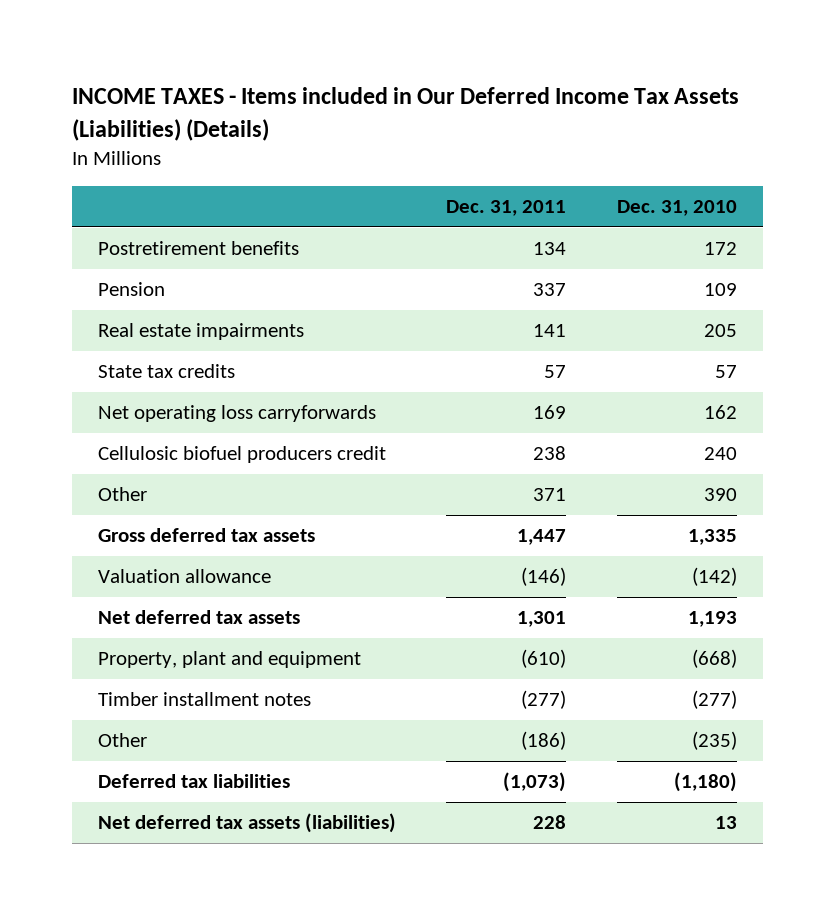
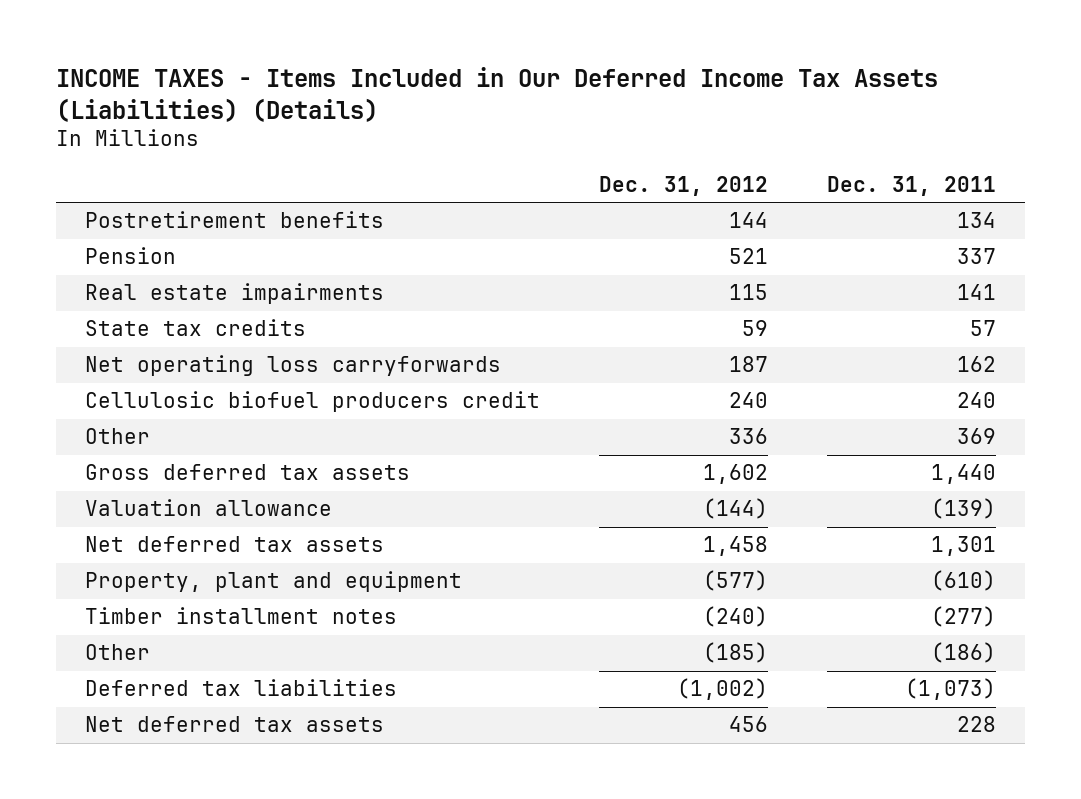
[72,87,740,141] INCOME TAXES - Items included in Our Deferred Income Tax Assets (Liabilities) (Details) -> [55,67,938,122] INCOME TAXES - Items Included in Our Deferred Income Tax Assets (Liabilities) (Details)
[617,200,738,217] Dec. 31, 2010 -> none
none -> [599,176,769,197] Dec. 31, 2012
[533,405,567,420] 169 -> [956,356,996,373] 162
[533,446,567,461] 238 -> [956,392,996,409] 240
[533,488,567,502] 371 -> [956,428,996,445] 369
[517,529,567,546] 1,447 -> [930,464,996,485] 1,440
[521,567,567,587] (146) -> [930,498,996,520] (139)
[97,813,396,834] Net deferred tax assets (liabilities) -> [85,716,385,733] Net deferred tax assets

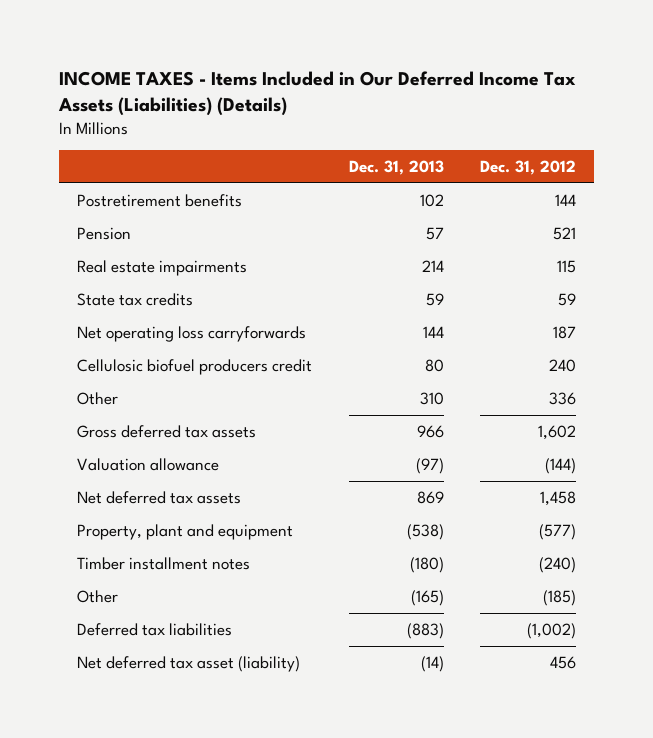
[826,176,996,197] Dec. 31, 2011 -> none
none -> [348,160,444,176] Dec. 31, 2013
[85,716,385,733] Net deferred tax assets -> [77,655,301,672] Net deferred tax asset (liability)

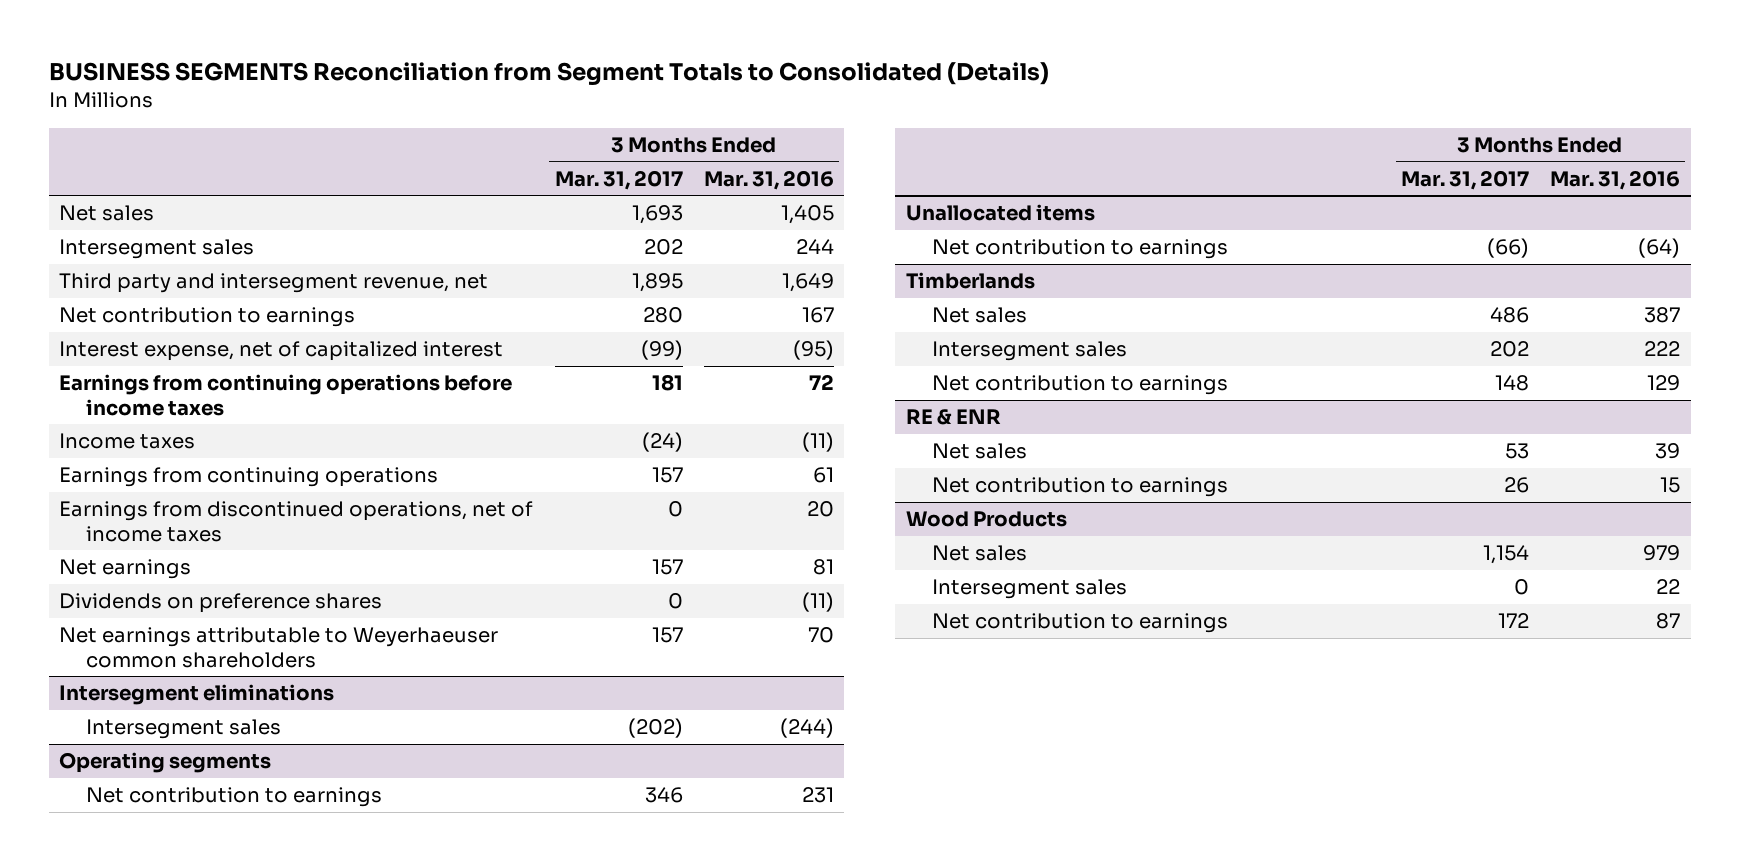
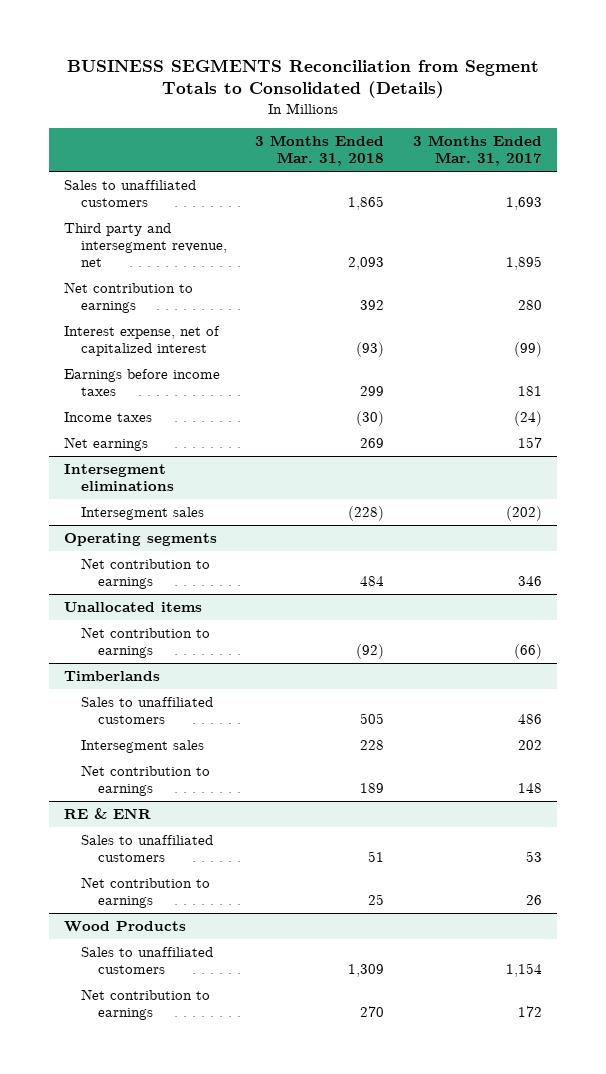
[703,169,834,190] Mar. 31, 2016 -> none
none -> [255,135,385,167] 3 Months Ended Mar. 31, 2018
[59,239,255,260] Intersegment sales -> none
[59,205,155,222] Net sales -> [63,179,196,207] Sales to unaffiliated customers
[59,374,513,416] Earnings from continuing operations before income taxes -> [63,368,220,396] Earnings before income taxes
[59,467,439,488] Earnings from continuing operations -> none
[59,501,534,542] Earnings from discontinued operations, net of income taxes -> none
[59,593,383,614] Dividends on preference shares -> none
[59,627,499,668] Net earnings attributable to Weyerhaeuser common shareholders -> none
[932,307,1028,324] Net sales -> [80,696,213,724] Sales to unaffiliated customers
[932,443,1028,460] Net sales -> [80,834,213,862] Sales to unaffiliated customers
[932,579,1128,600] Intersegment sales -> none
[932,545,1028,562] Net sales -> [80,946,213,974] Sales to unaffiliated customers

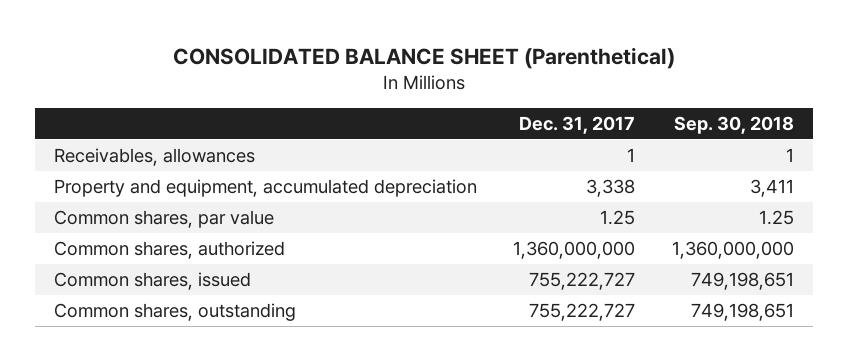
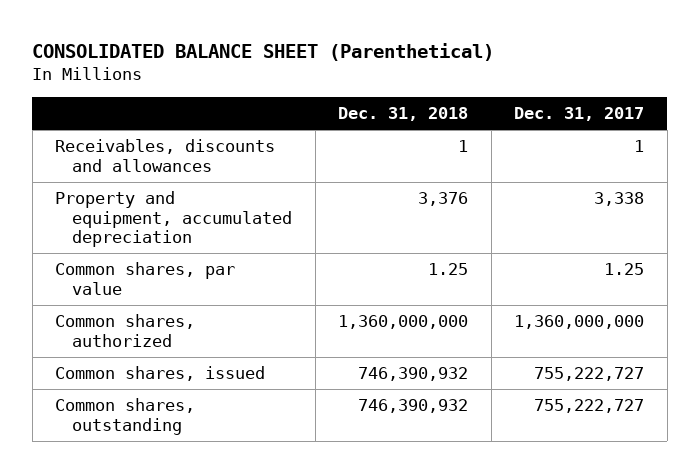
[674,115,795,134] Sep. 30, 2018 -> none
none -> [338,107,469,122] Dec. 31, 2018
[53,148,255,167] Receivables, allowances -> [55,139,276,172] Receivables, discounts and allowances

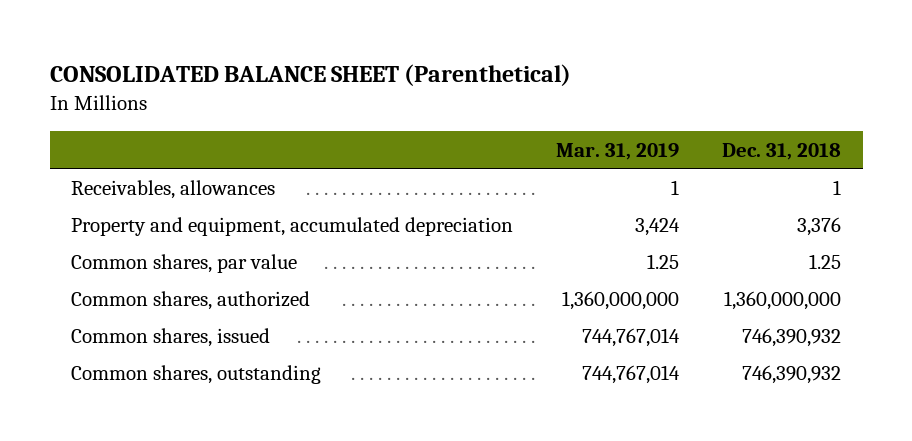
[514,107,645,122] Dec. 31, 2017 -> none
none -> [556,142,680,160] Mar. 31, 2019
[55,139,276,172] Receivables, discounts and allowances -> [71,179,276,199] Receivables, allowances

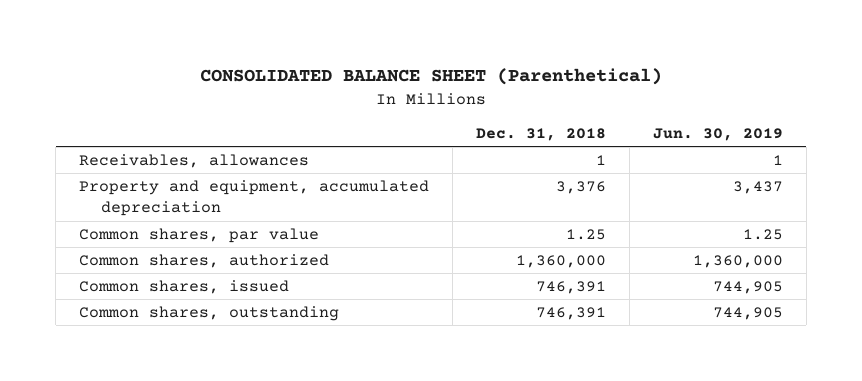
[556,142,680,160] Mar. 31, 2019 -> none
none -> [652,128,783,142] Jun. 30, 2019
[724,290,842,310] 1,360,000,000 -> [515,254,606,268] 1,360,000
[742,327,842,347] 746,390,932 -> [535,280,606,294] 746,391
[742,364,842,384] 746,390,932 -> [535,306,606,320] 746,391

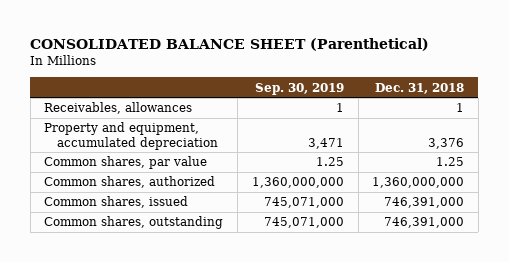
[652,128,783,142] Jun. 30, 2019 -> none
none -> [254,82,344,95] Sep. 30, 2019
[515,254,606,268] 1,360,000 -> [372,177,465,189] 1,360,000,000
[535,280,606,294] 746,391 -> [384,197,465,209] 746,391,000
[535,306,606,320] 746,391 -> [384,217,465,229] 746,391,000

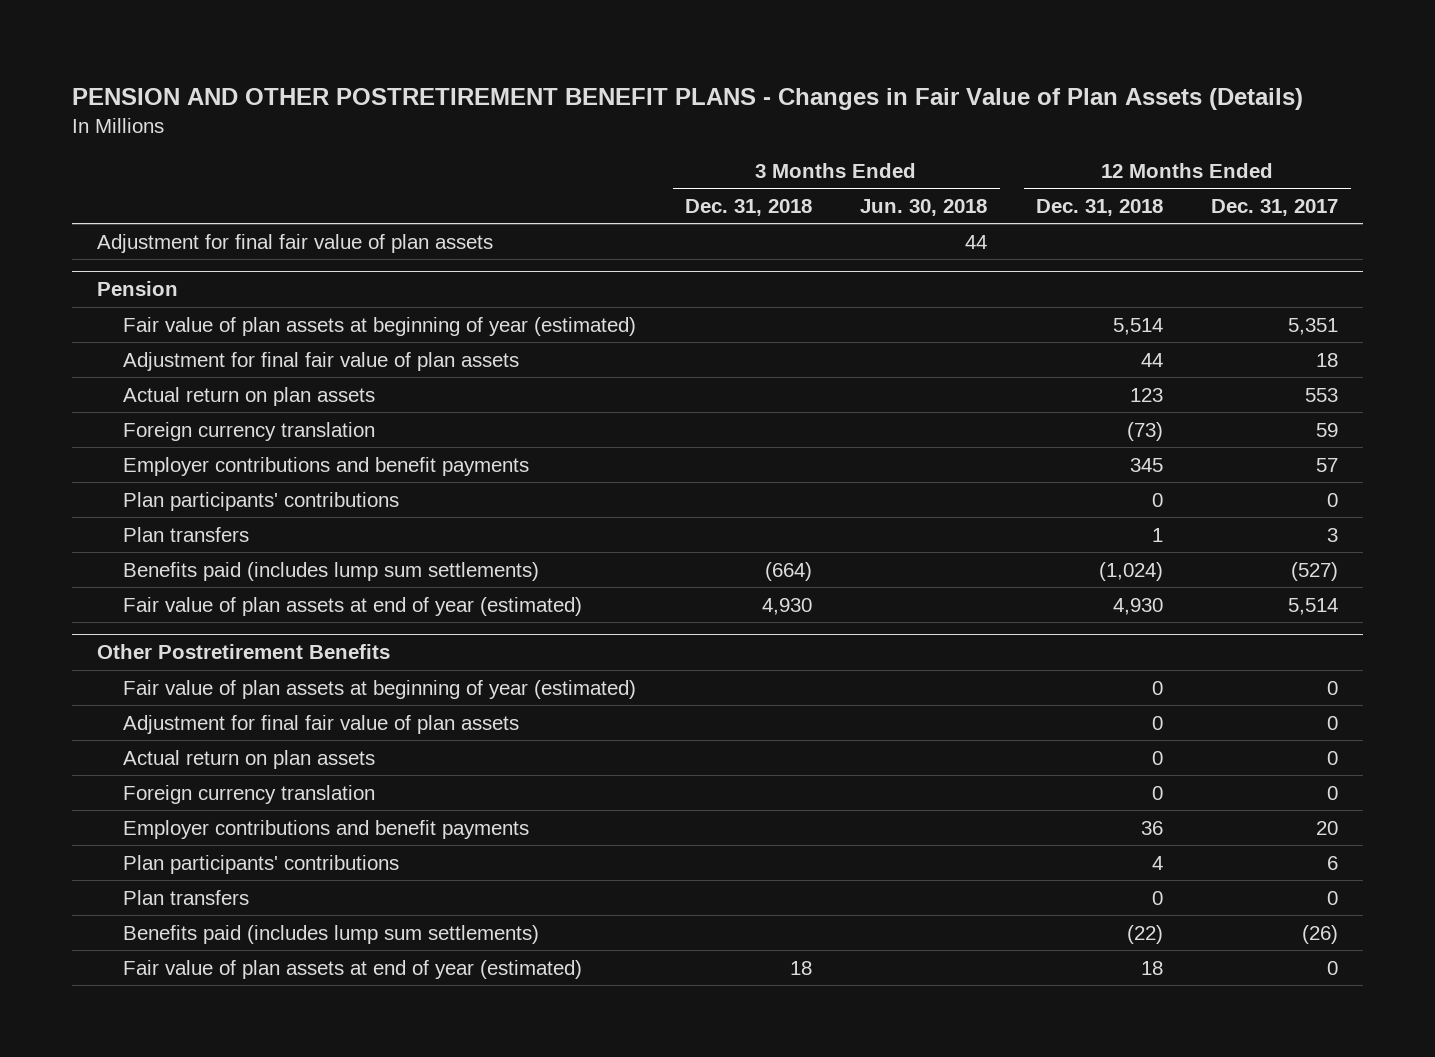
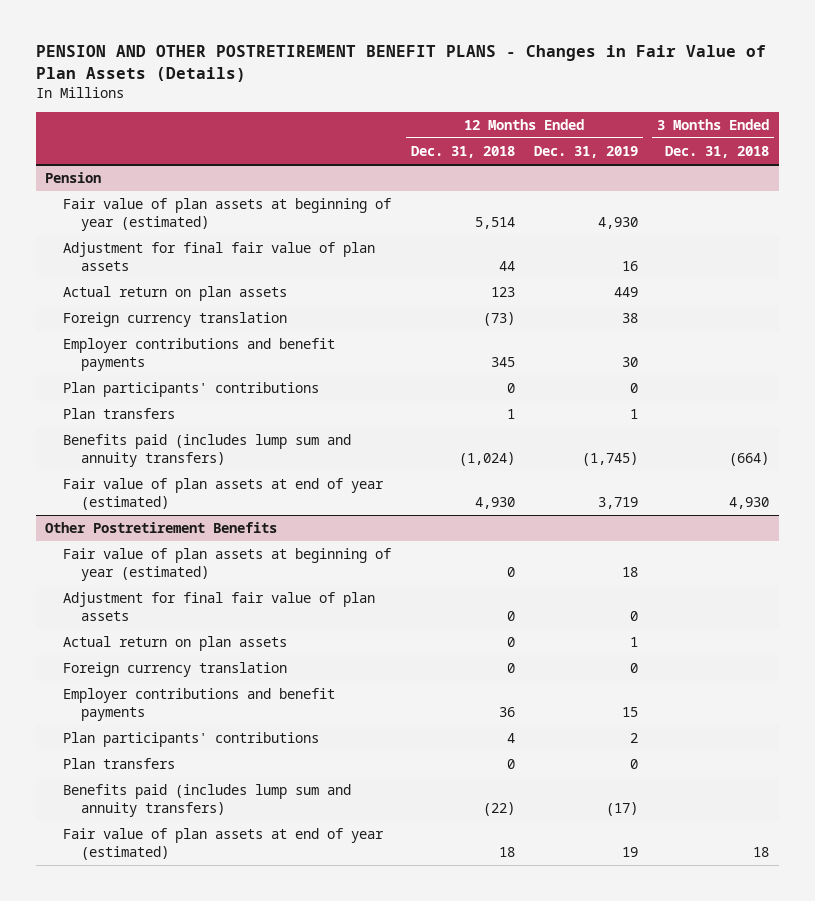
[860,198,988,216] Jun. 30, 2018 -> none
[1211,198,1339,216] Dec. 31, 2017 -> none
none -> [533,146,638,159] Dec. 31, 2019
[96,233,493,253] Adjustment for final fair value of plan assets -> none
[123,561,540,581] Benefits paid (includes lump sum settlements) -> [63,434,352,467] Benefits paid (includes lump sum and annuity transfers)
[123,924,540,944] Benefits paid (includes lump sum settlements) -> [63,784,352,817] Benefits paid (includes lump sum and annuity transfers)

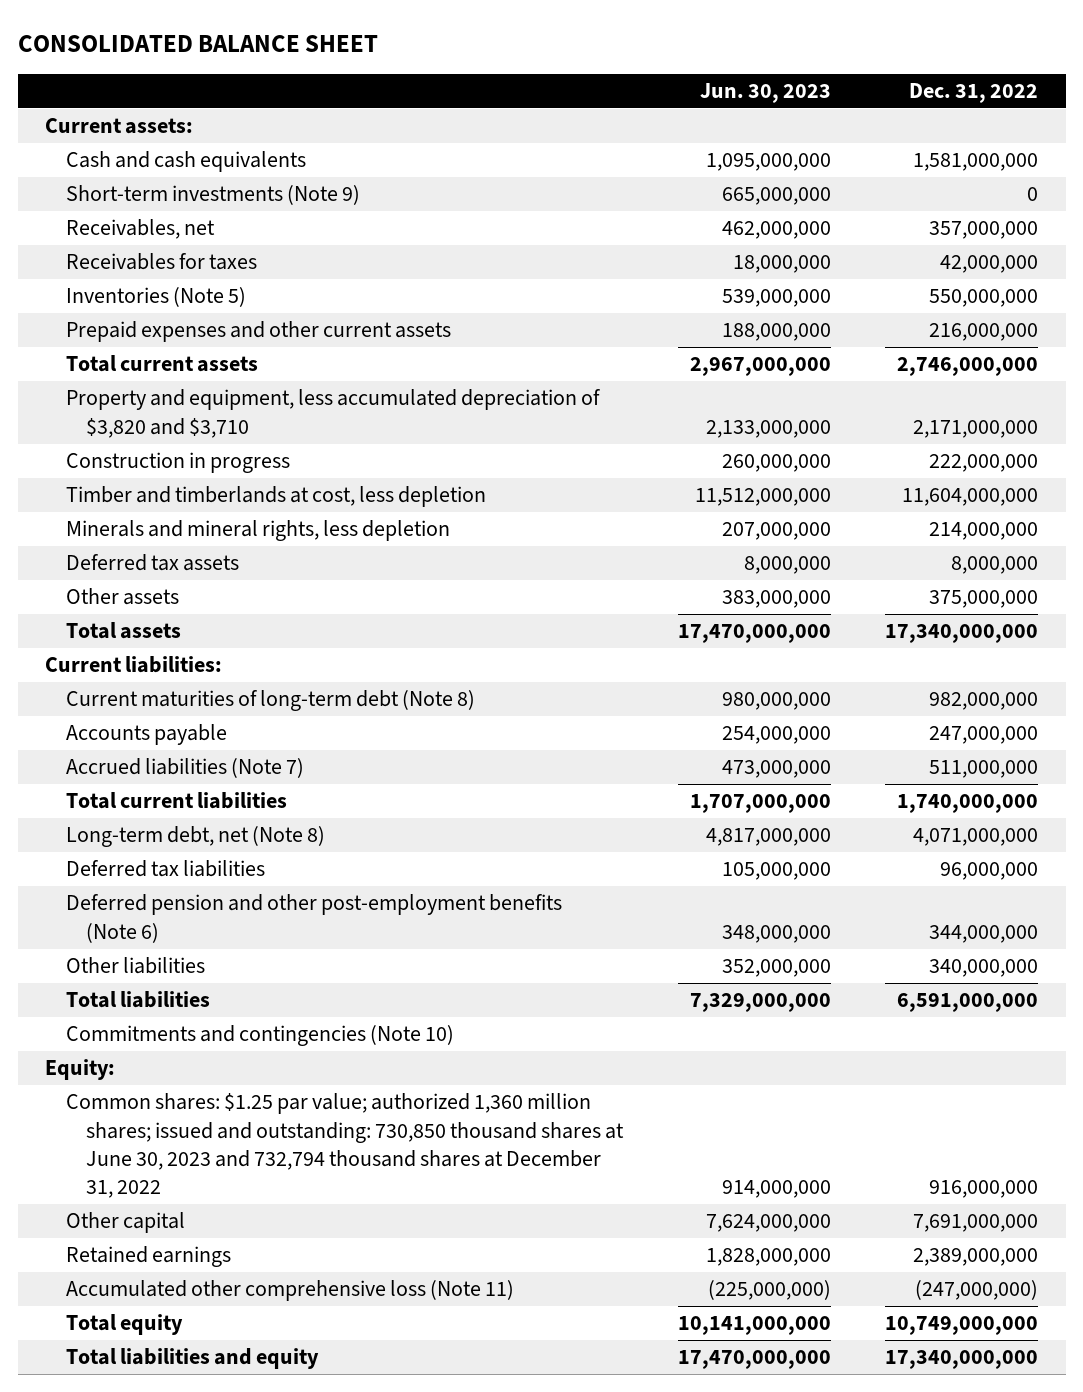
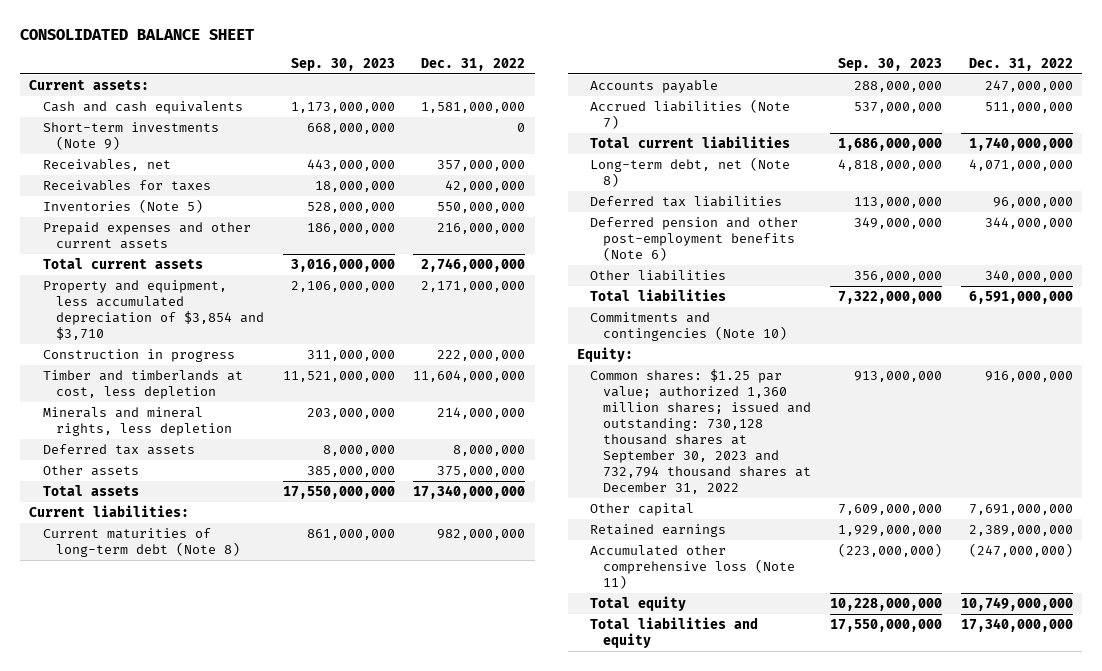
[699,82,831,103] Jun. 30, 2023 -> none
none -> [290,58,395,72] Sep. 30, 2023
[65,389,601,438] Property and equipment, less accumulated depreciation of $3,820 and $3,710 -> [42,279,264,340] Property and equipment, less accumulated depreciation of $3,854 and $3,710
[65,1093,625,1198] Common shares: $1.25 par value; authorized 1,360 million shares; issued and outstanding: 730,850 thousand shares at June 30, 2023 and 732,794 thousand shares at December 31, 2022 -> [590,368,812,495] Common shares: $1.25 par value; authorized 1,360 million shares; issued and outstanding: 730,128 thousand shares at September 30, 2023 and 732,794 thousand shares at December 31, 2022

